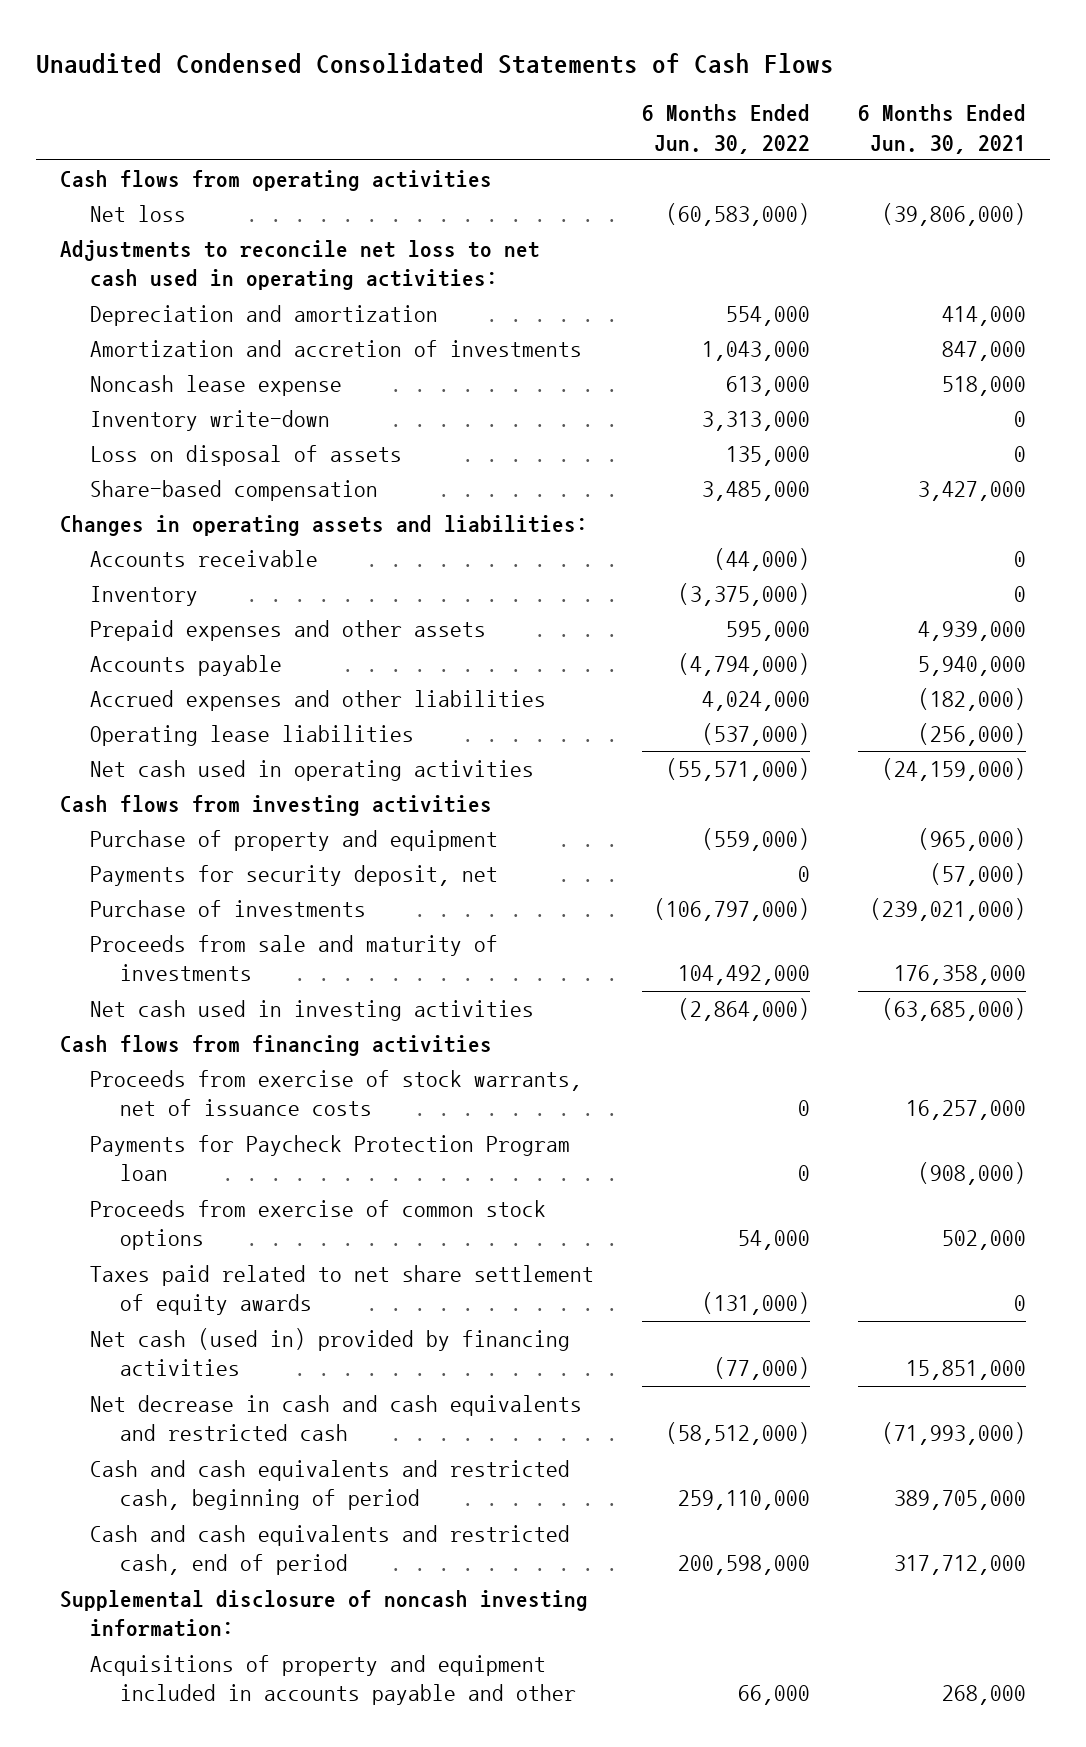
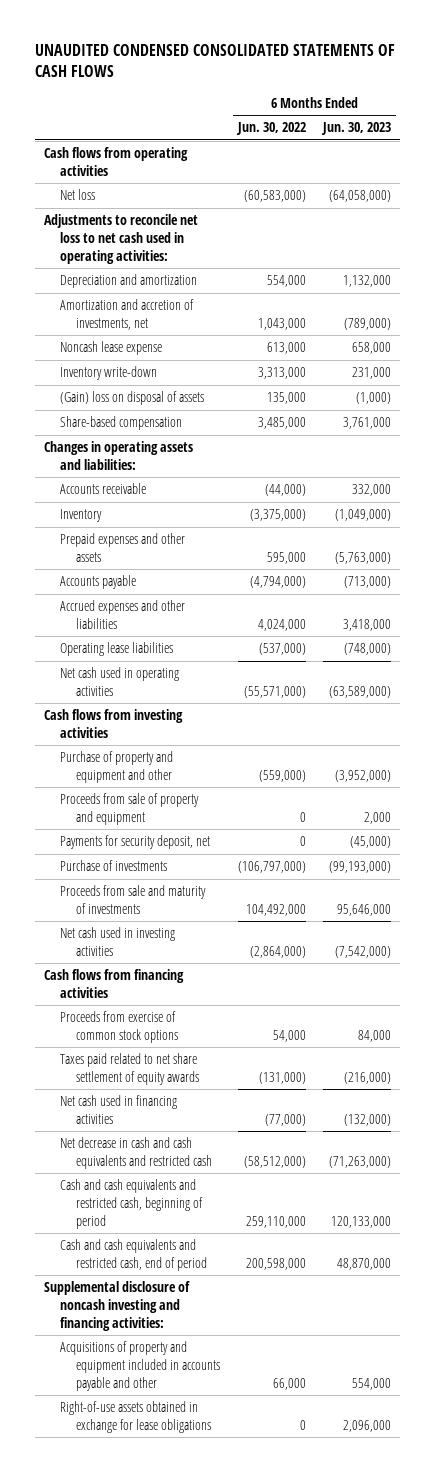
[36,52,835,74] Unaudited Condensed Consolidated Statements of Cash Flows -> [34,43,395,78] UNAUDITED CONDENSED CONSOLIDATED STATEMENTS OF CASH FLOWS
[857,104,1026,154] 6 Months Ended Jun. 30, 2021 -> none
none -> [321,122,392,136] Jun. 30, 2023
[90,340,583,358] Amortization and accretion of investments -> [59,299,194,330] Amortization and accretion of investments, net
[90,445,403,467] Loss on disposal of assets -> [59,391,204,406] (Gain) loss on disposal of assets
[90,830,499,852] Purchase of property and equipment -> [59,751,173,783] Purchase of property and equipment and other
none -> [59,793,199,825] Proceeds from sale of property and equipment
[90,1070,583,1117] Proceeds from exercise of stock warrants, net of issuance costs -> none
[90,1135,571,1182] Payments for Paycheck Protection Program loan -> none
[90,1328,571,1377] Net cash (used in) provided by financing activities -> [59,1095,177,1124] Net cash used in financing activities
[60,1590,589,1638] Supplemental disclosure of noncash investing information: -> [43,1281,190,1331] Supplemental disclosure of noncash investing and financing activities:
none -> [59,1401,211,1433] Right-of-use assets obtained in exchange for lease obligations

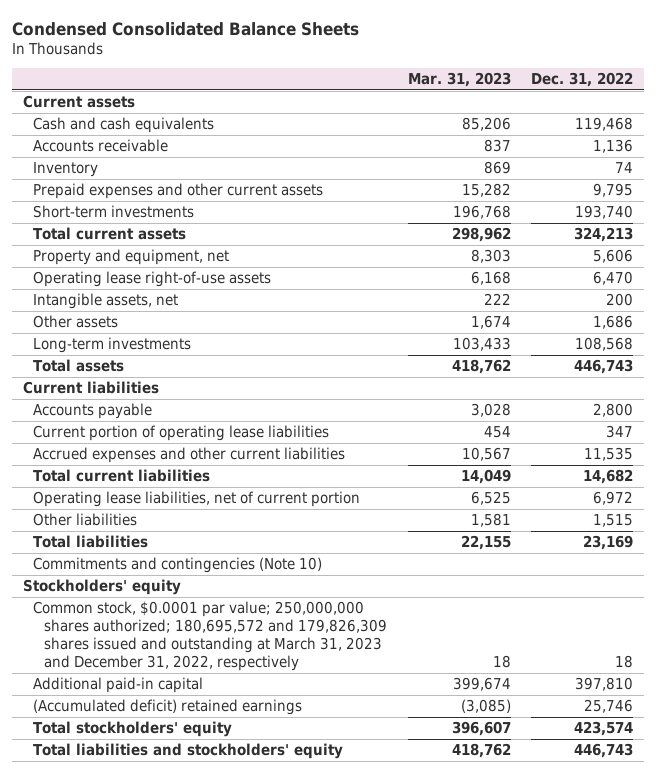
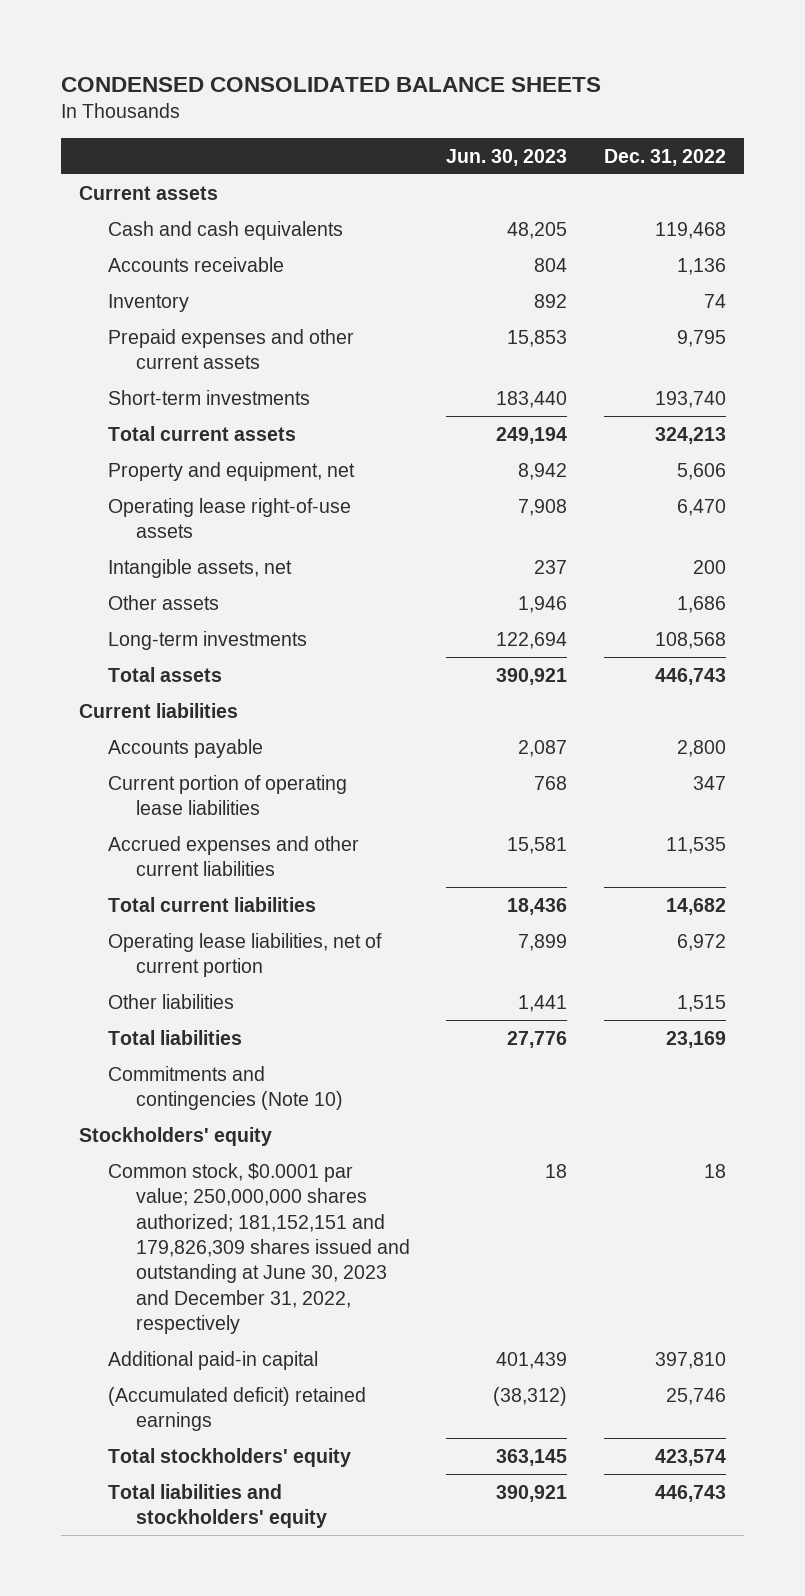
[12,21,360,36] Condensed Consolidated Balance Sheets -> [61,76,602,92] CONDENSED CONSOLIDATED BALANCE SHEETS
[407,72,511,88] Mar. 31, 2023 -> none
none -> [446,148,568,166] Jun. 30, 2023
[33,601,388,672] Common stock, $0.0001 par value; 250,000,000 shares authorized; 180,695,572 and 179,826,309 shares issued and outstanding at March 31, 2023 and December 31, 2022, respectively -> [107,1162,411,1335] Common stock, $0.0001 par value; 250,000,000 shares authorized; 181,152,151 and 179,826,309 shares issued and outstanding at June 30, 2023 and December 31, 2022, respectively

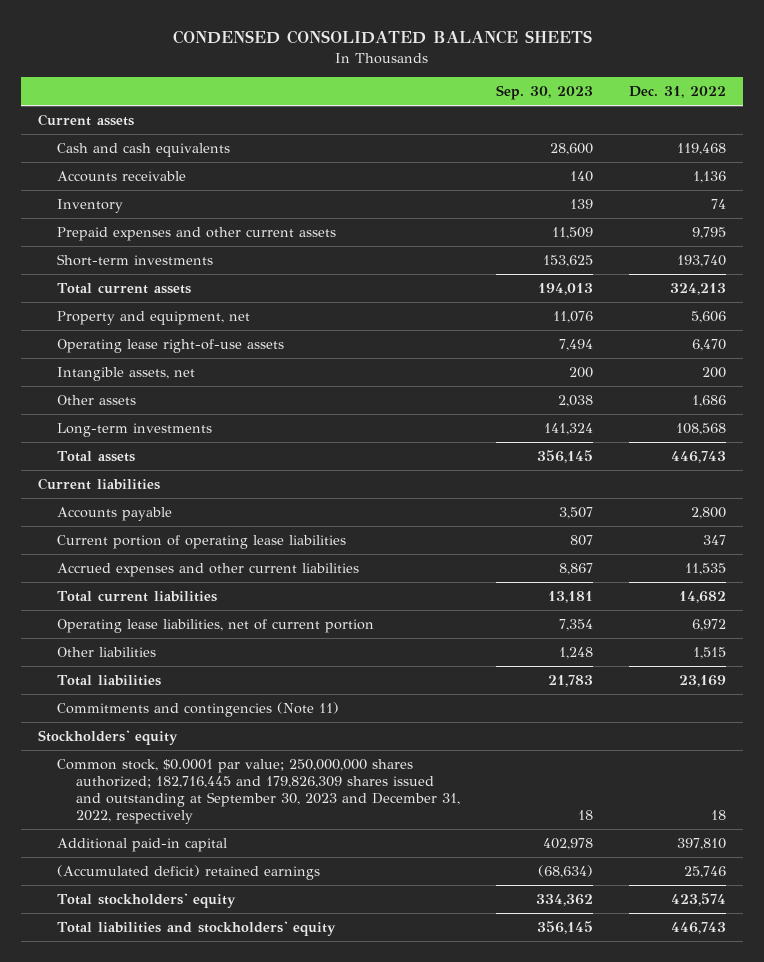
[446,148,568,166] Jun. 30, 2023 -> none
none -> [495,85,593,101] Sep. 30, 2023
[107,1065,344,1111] Commitments and contingencies (Note 10) -> [57,702,340,718] Commitments and contingencies (Note 11)
[107,1162,411,1335] Common stock, $0.0001 par value; 250,000,000 shares authorized; 181,152,151 and 179,826,309 shares issued and outstanding at June 30, 2023 and December 31, 2022, respectively -> [57,759,460,825] Common stock, $0.0001 par value; 250,000,000 shares authorized; 182,716,445 and 179,826,309 shares issued and outstanding at September 30, 2023 and December 31, 2022, respectively

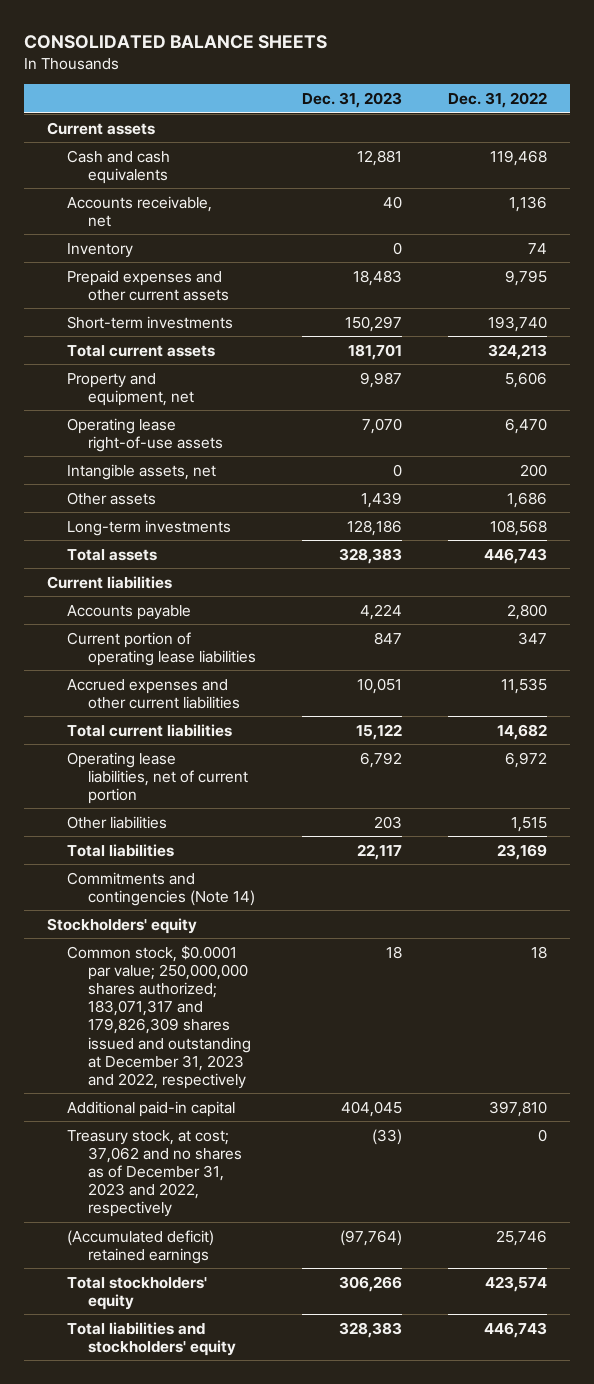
[173,30,593,45] CONDENSED CONSOLIDATED BALANCE SHEETS -> [23,34,327,49] CONSOLIDATED BALANCE SHEETS
[495,85,593,101] Sep. 30, 2023 -> none
none -> [302,92,403,109] Dec. 31, 2023
[57,171,187,183] Accounts receivable -> [67,195,213,227] Accounts receivable, net
[57,702,340,718] Commitments and contingencies (Note 11) -> [67,871,256,906] Commitments and contingencies (Note 14)
[57,759,460,825] Common stock, $0.0001 par value; 250,000,000 shares authorized; 182,716,445 and 179,826,309 shares issued and outstanding at September 30, 2023 and December 31, 2022, respectively -> [67,944,252,1089] Common stock, $0.0001 par value; 250,000,000 shares authorized; 183,071,317 and 179,826,309 shares issued and outstanding at December 31, 2023 and 2022, respectively
none -> [67,1129,243,1218] Treasury stock, at cost; 37,062 and no shares as of December 31, 2023 and 2022, respectively

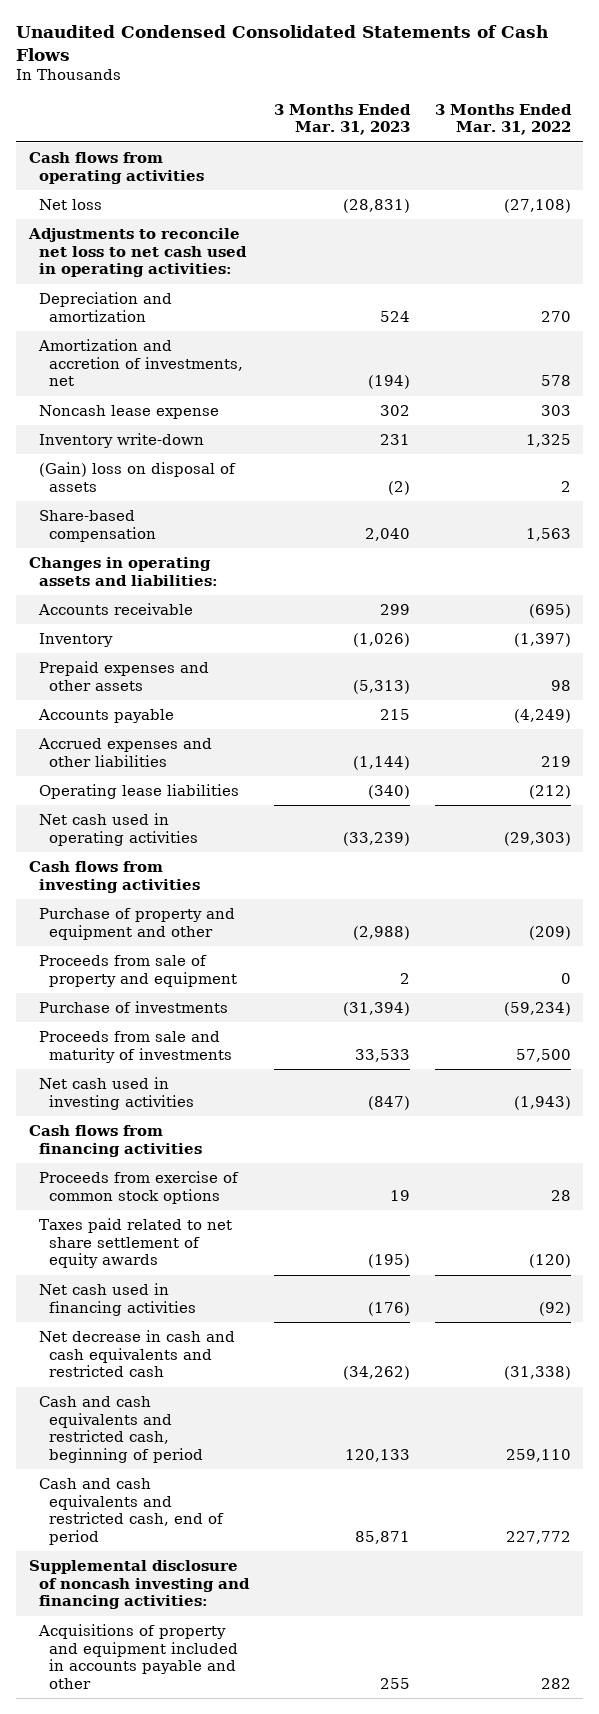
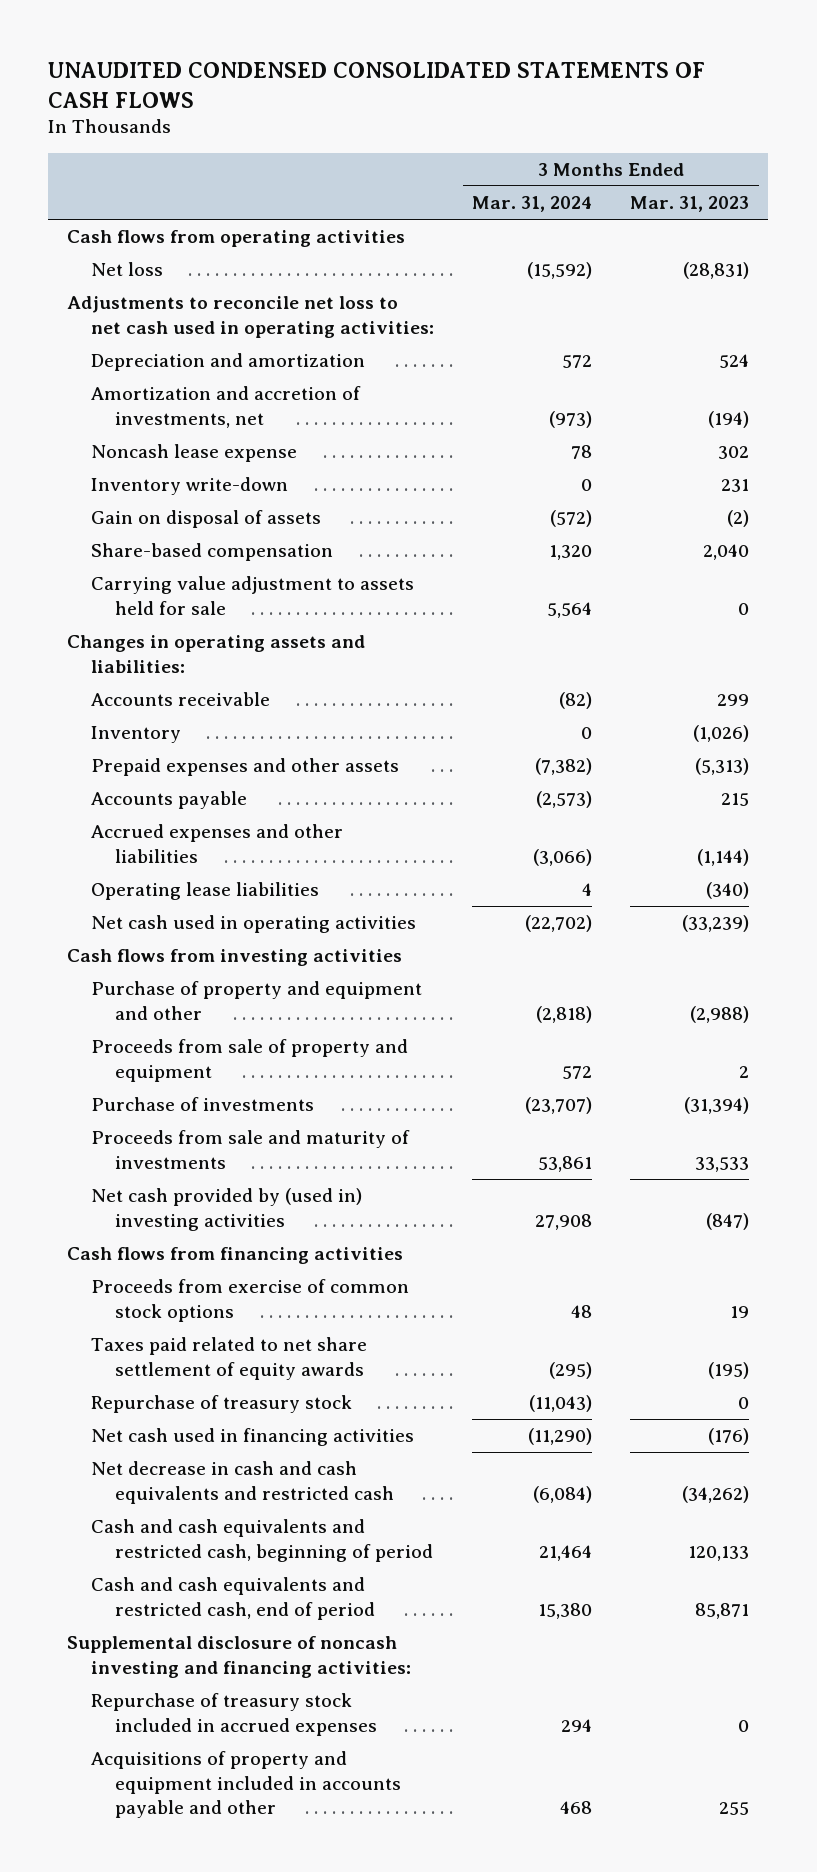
[16,25,549,61] Unaudited Condensed Consolidated Statements of Cash Flows -> [48,62,706,108] UNAUDITED CONDENSED CONSOLIDATED STATEMENTS OF CASH FLOWS
[434,103,572,136] 3 Months Ended Mar. 31, 2022 -> none
none -> [472,196,593,213] Mar. 31, 2024
[38,461,236,492] (Gain) loss on disposal of assets -> [91,510,322,529] Gain on disposal of assets
none -> [91,576,415,615] Carrying value adjustment to assets held for sale
[38,1076,195,1110] Net cash used in investing activities -> [91,1188,363,1231] Net cash provided by (used in) investing activities
none -> [91,1395,353,1414] Repurchase of treasury stock
none -> [91,1693,377,1736] Repurchase of treasury stock included in accrued expenses

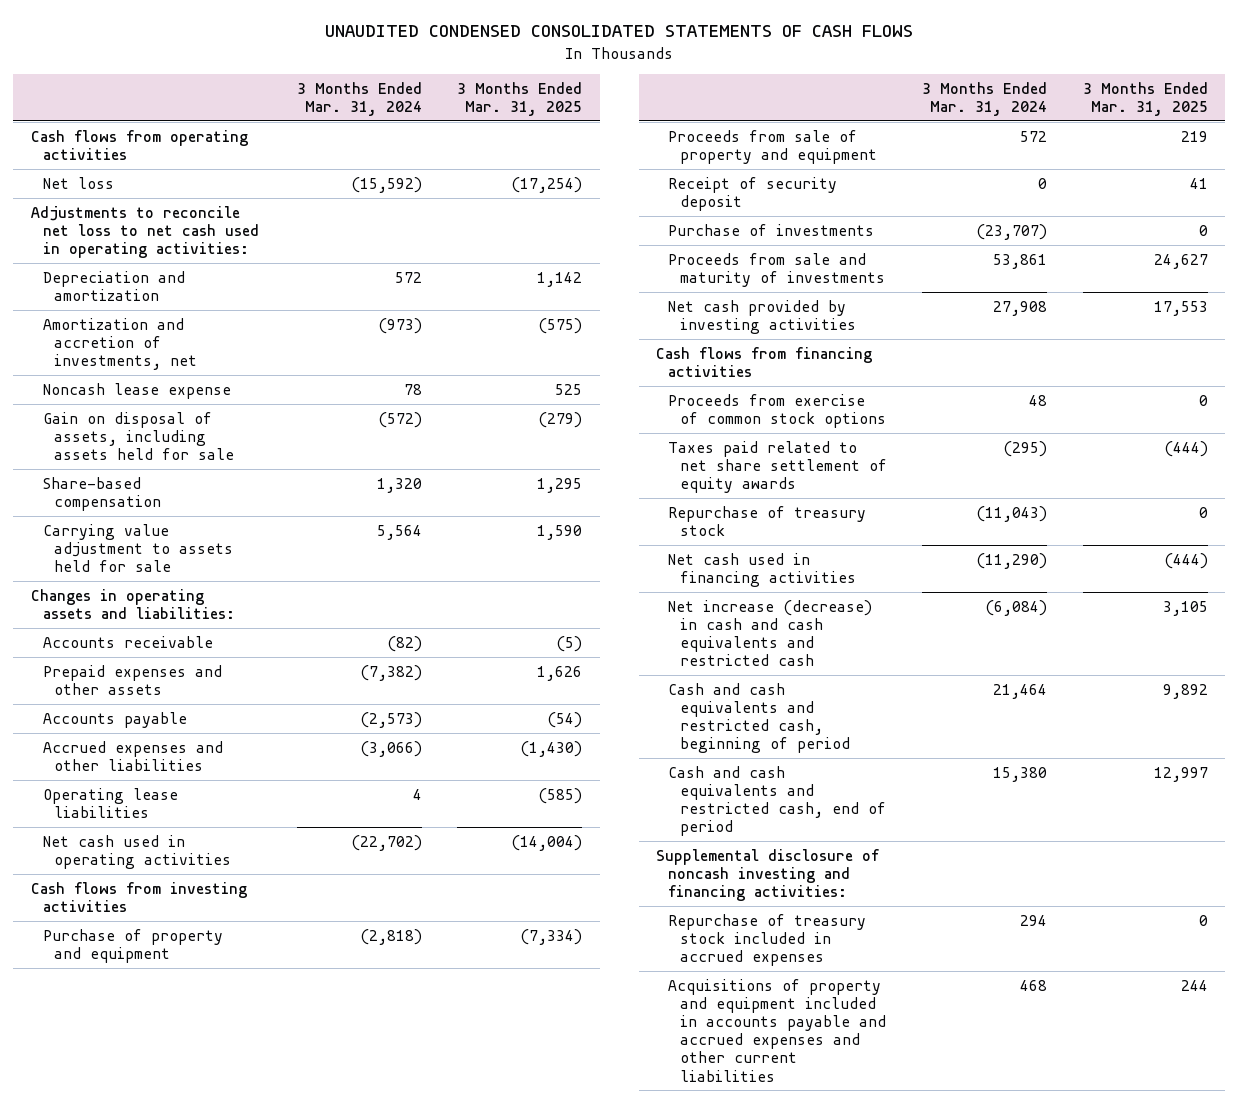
[630,196,750,213] Mar. 31, 2023 -> none
none -> [456,81,582,117] 3 Months Ended Mar. 31, 2025
[91,477,289,496] Inventory write-down -> none
[91,510,322,529] Gain on disposal of assets -> [42,411,235,461] Gain on disposal of assets, including assets held for sale
[91,726,182,744] Inventory -> none
[91,981,423,1020] Purchase of property and equipment and other -> [42,928,223,963] Purchase of property and equipment
none -> [668,176,838,211] Receipt of security deposit
[91,1188,363,1231] Net cash provided by (used in) investing activities -> [668,299,856,334] Net cash provided by investing activities
[91,1461,394,1504] Net decrease in cash and cash equivalents and restricted cash -> [668,599,873,667] Net increase (decrease) in cash and cash equivalents and restricted cash
[91,1751,401,1819] Acquisitions of property and equipment included in accounts payable and other -> [668,978,886,1082] Acquisitions of property and equipment included in accounts payable and accrued expenses and other current liabilities

